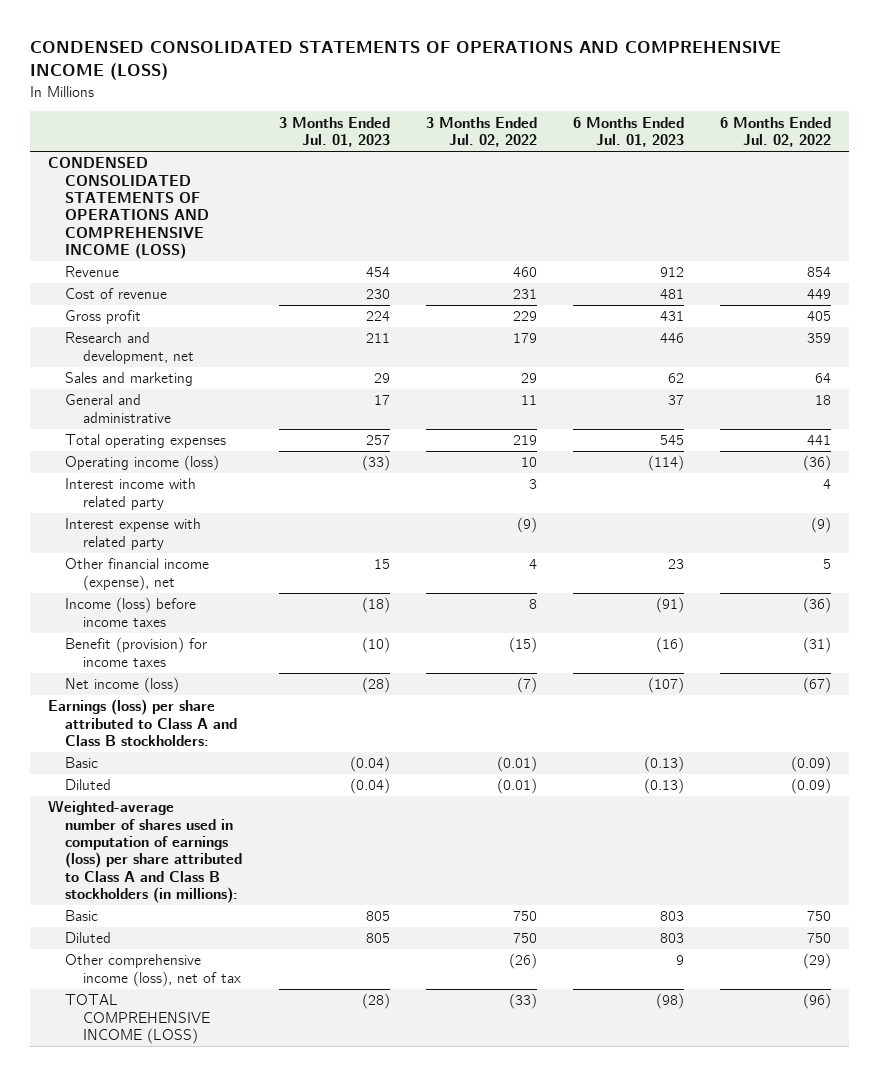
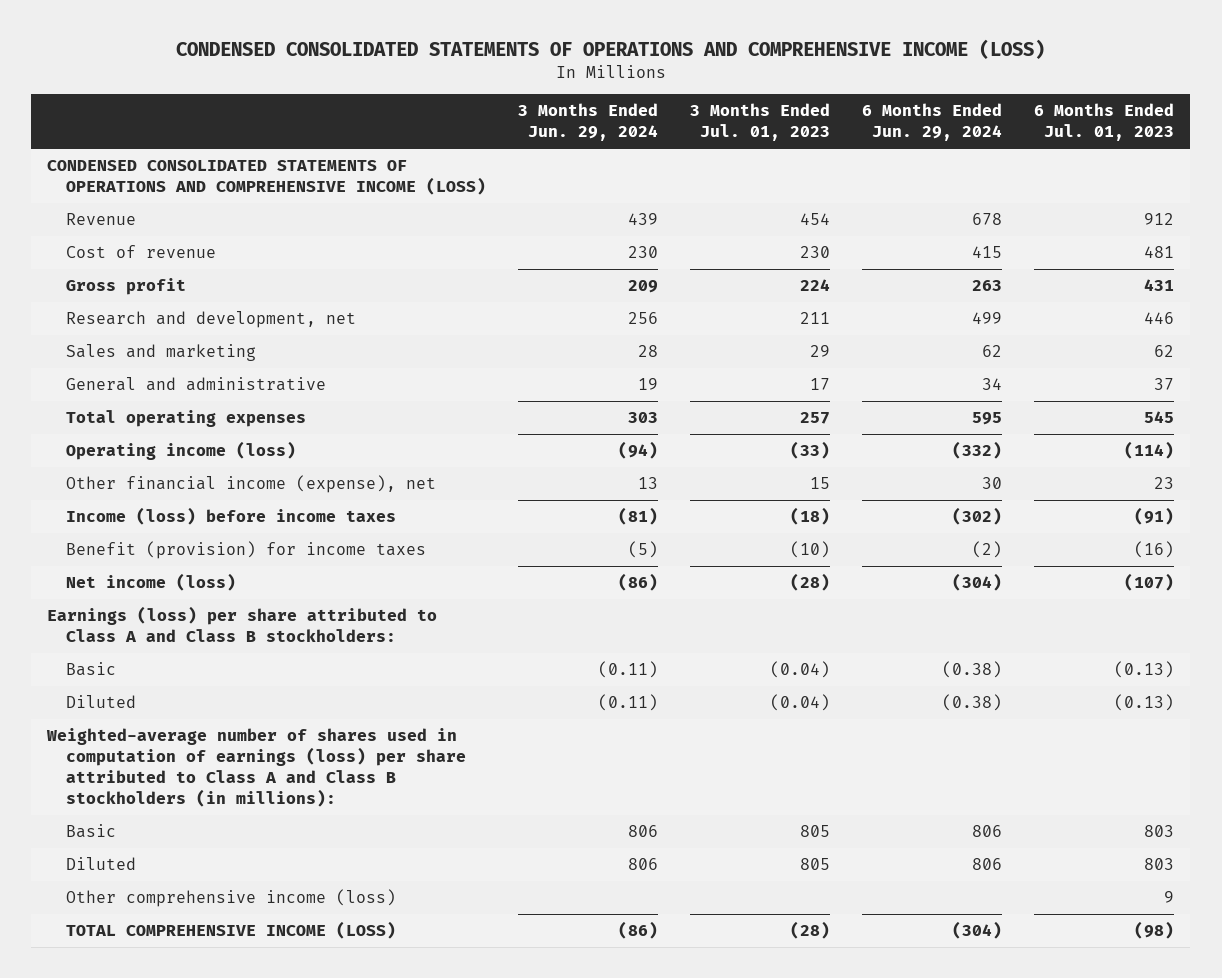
[425,116,537,148] 3 Months Ended Jul. 02, 2022 -> none
[720,116,832,148] 6 Months Ended Jul. 02, 2022 -> none
none -> [517,103,658,142] 3 Months Ended Jun. 29, 2024
none -> [862,103,1003,142] 6 Months Ended Jun. 29, 2024
[65,478,197,510] Interest income with related party -> none
[65,518,202,550] Interest expense with related party -> none
[65,954,241,987] Other comprehensive income (loss), net of tax -> [65,889,396,908] Other comprehensive income (loss)

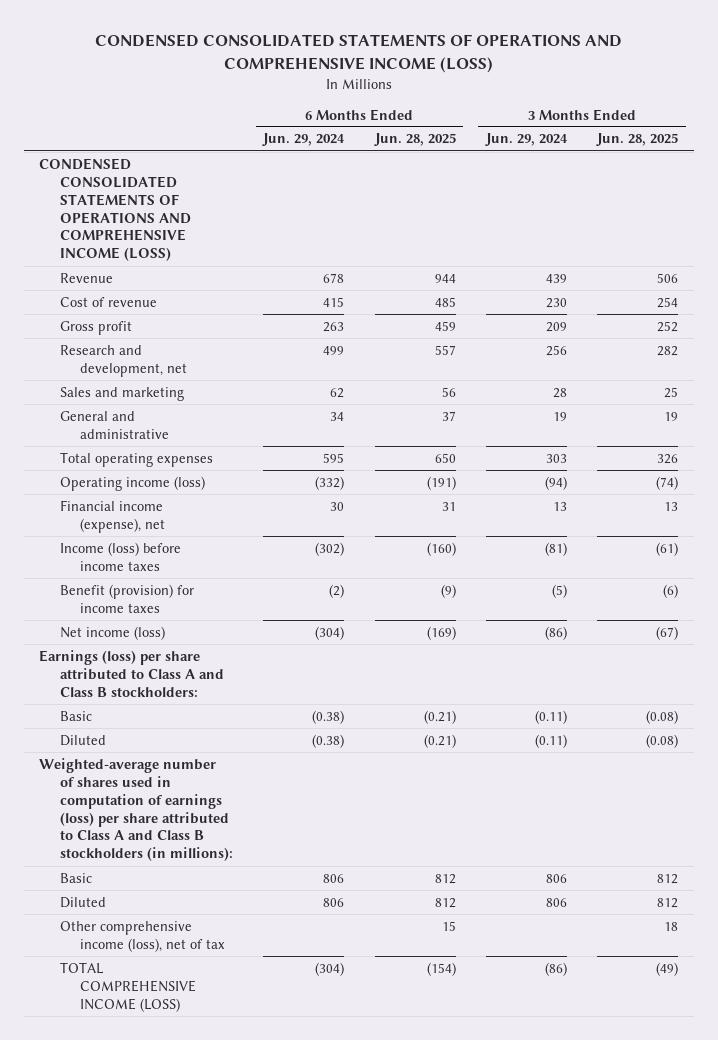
[690,103,831,142] 3 Months Ended Jul. 01, 2023 -> none
[1034,103,1175,142] 6 Months Ended Jul. 01, 2023 -> none
none -> [373,133,456,147] Jun. 28, 2025
none -> [596,133,679,147] Jun. 28, 2025
[65,475,436,494] Other financial income (expense), net -> [59,499,166,533] Financial income (expense), net
[65,889,396,908] Other comprehensive income (loss) -> [59,920,226,952] Other comprehensive income (loss), net of tax

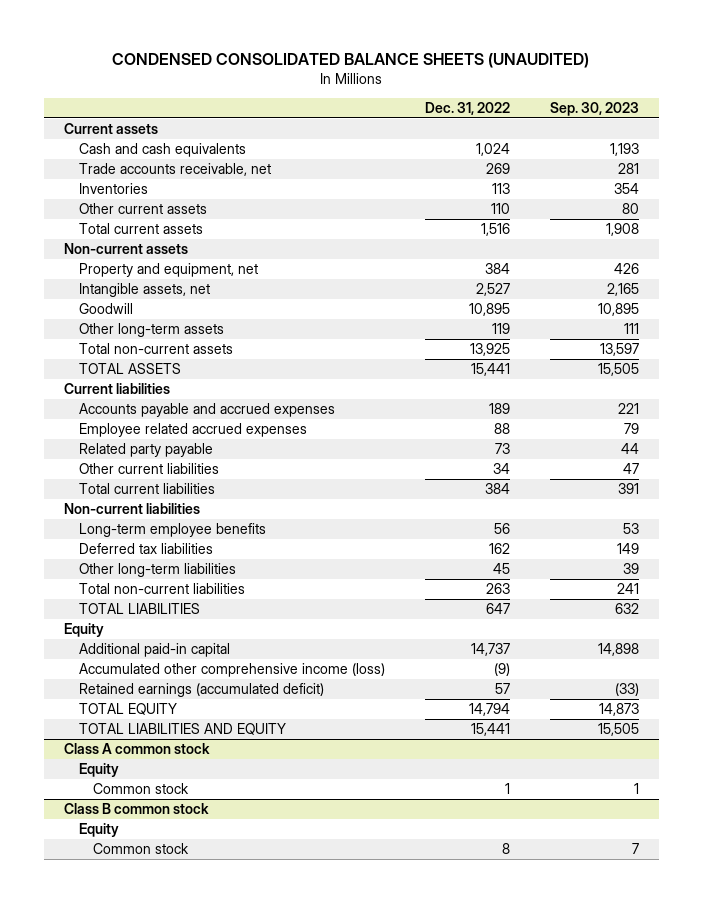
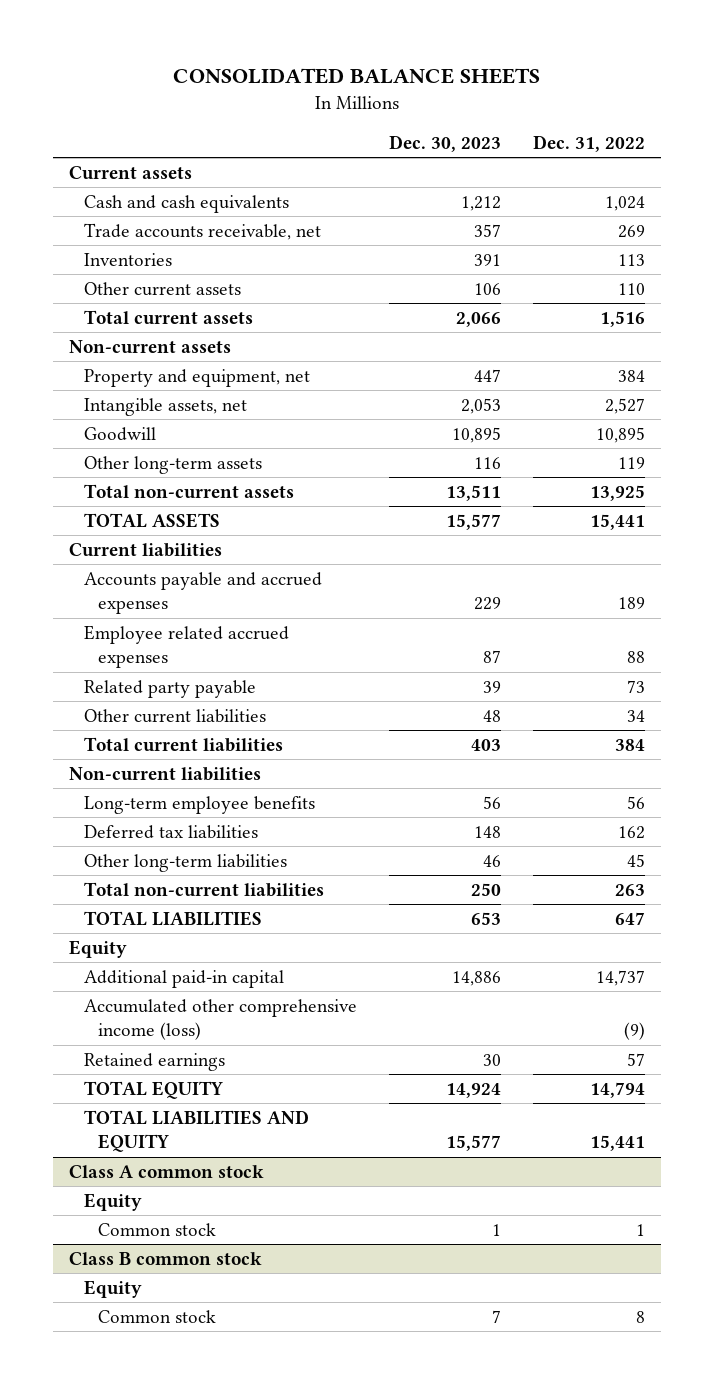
[112,53,590,69] CONDENSED CONSOLIDATED BALANCE SHEETS (UNAUDITED) -> [173,67,541,84] CONSOLIDATED BALANCE SHEETS
[549,101,639,116] Sep. 30, 2023 -> none
none -> [388,134,501,152] Dec. 30, 2023
[78,682,324,697] Retained earnings (accumulated deficit) -> [83,1052,225,1071] Retained earnings

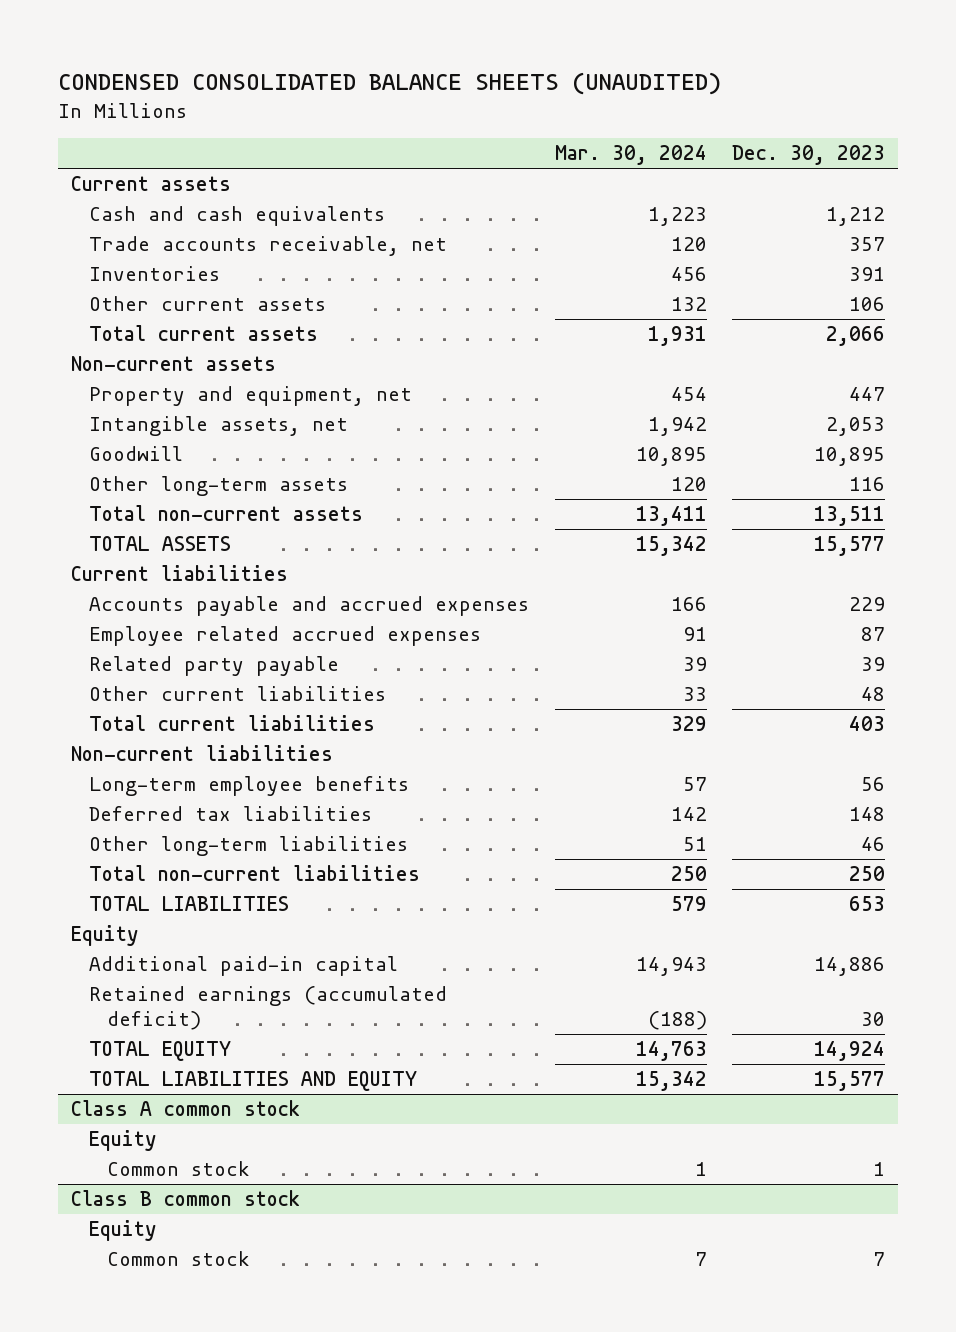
[173,67,541,84] CONSOLIDATED BALANCE SHEETS -> [58,72,722,96] CONDENSED CONSOLIDATED BALANCE SHEETS (UNAUDITED)
[532,134,645,152] Dec. 31, 2022 -> none
none -> [554,145,707,166] Mar. 30, 2024
[83,998,357,1041] Accumulated other comprehensive income (loss) -> none
[83,1052,225,1071] Retained earnings -> [88,986,447,1031] Retained earnings (accumulated deficit)

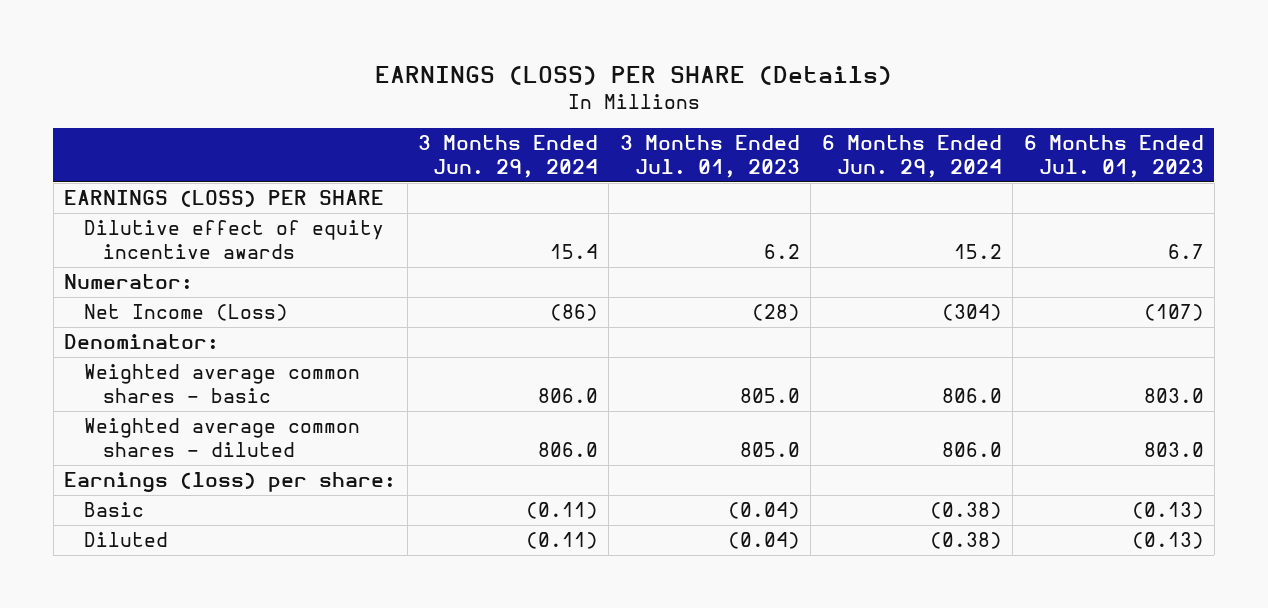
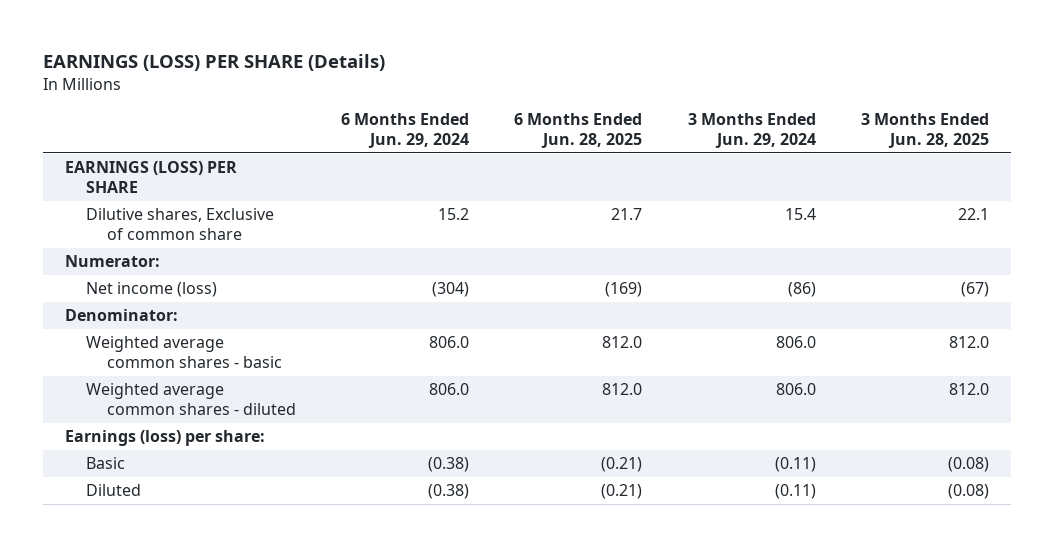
[619,135,800,178] 3 Months Ended Jul. 01, 2023 -> none
[1023,135,1204,178] 6 Months Ended Jul. 01, 2023 -> none
none -> [514,113,643,148] 6 Months Ended Jun. 28, 2025
none -> [860,113,989,148] 3 Months Ended Jun. 28, 2025
[83,220,384,260] Dilutive effect of equity incentive awards -> [86,208,275,240] Dilutive shares, Exclusive of common share
[83,304,288,322] Net Income (Loss) -> [86,282,218,298] Net income (loss)

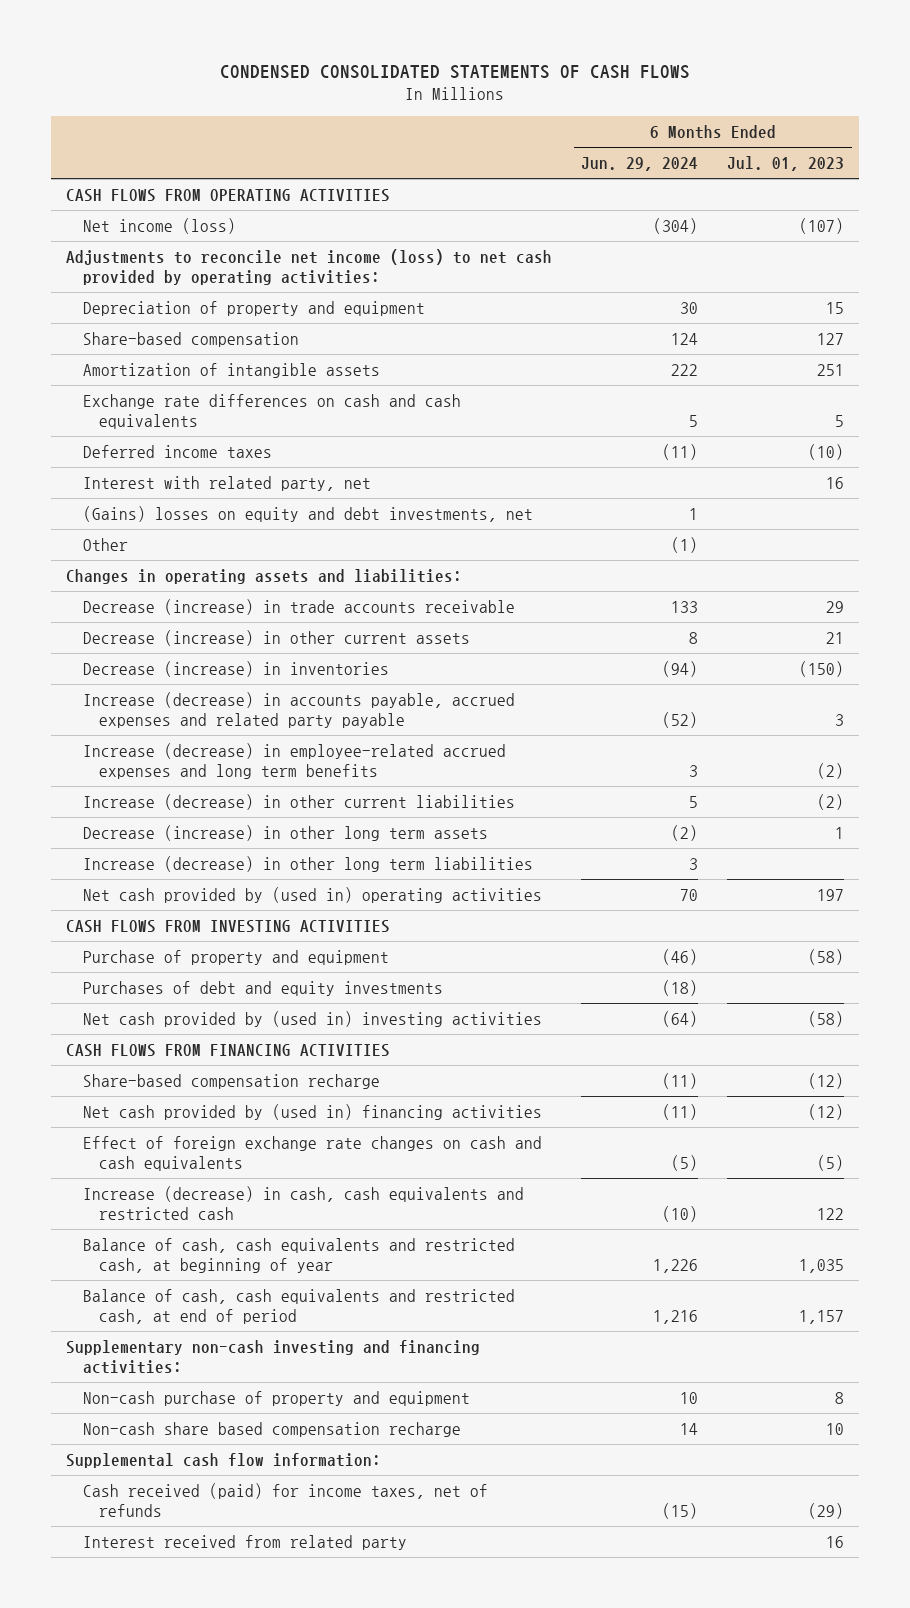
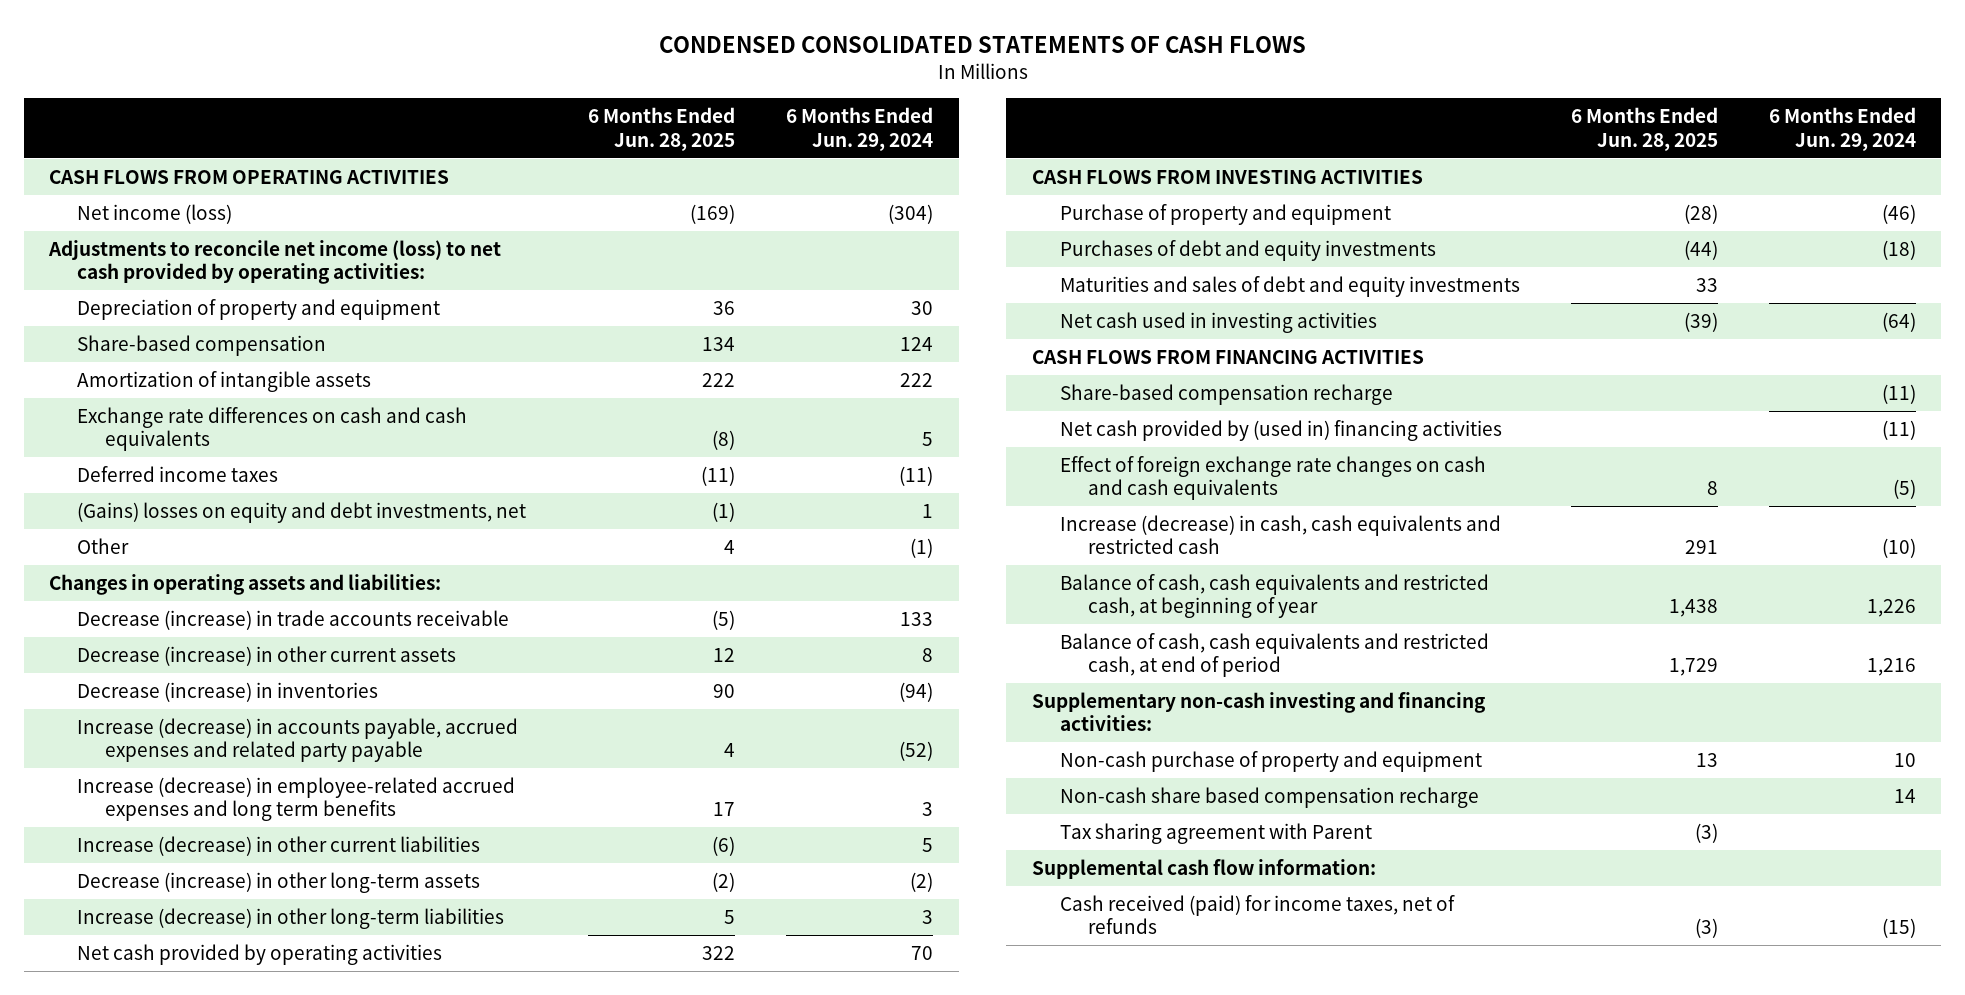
[727,156,845,172] Jul. 01, 2023 -> none
none -> [588,107,736,151] 6 Months Ended Jun. 28, 2025
[82,475,371,491] Interest with related party, net -> none
[82,824,488,841] Decrease (increase) in other long term assets -> [76,872,480,894] Decrease (increase) in other long-term assets
[82,855,533,872] Increase (decrease) in other long term liabilities -> [76,908,504,930] Increase (decrease) in other long-term liabilities
[82,886,542,903] Net cash provided by (used in) operating activities -> [76,944,442,966] Net cash provided by operating activities
none -> [1059,276,1520,298] Maturities and sales of debt and equity investments
[82,1010,542,1027] Net cash provided by (used in) investing activities -> [1059,312,1377,334] Net cash used in investing activities
none -> [1059,823,1372,845] Tax sharing agreement with Parent
[82,1534,407,1550] Interest received from related party -> none

